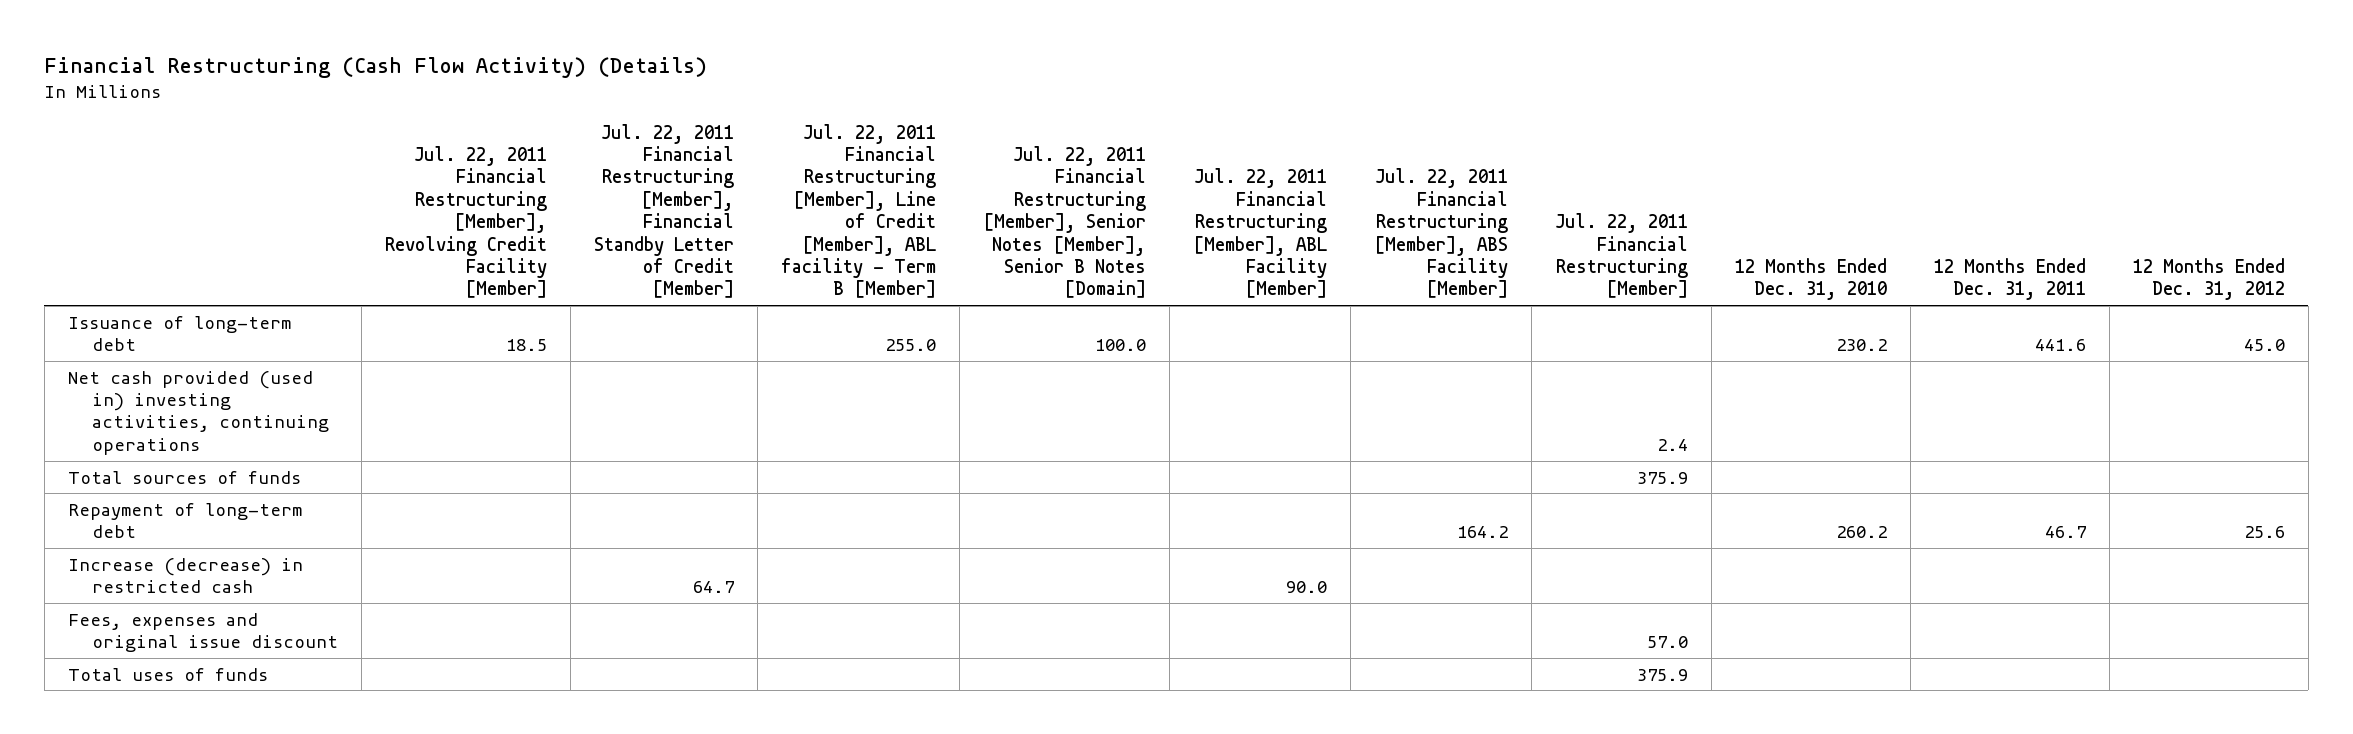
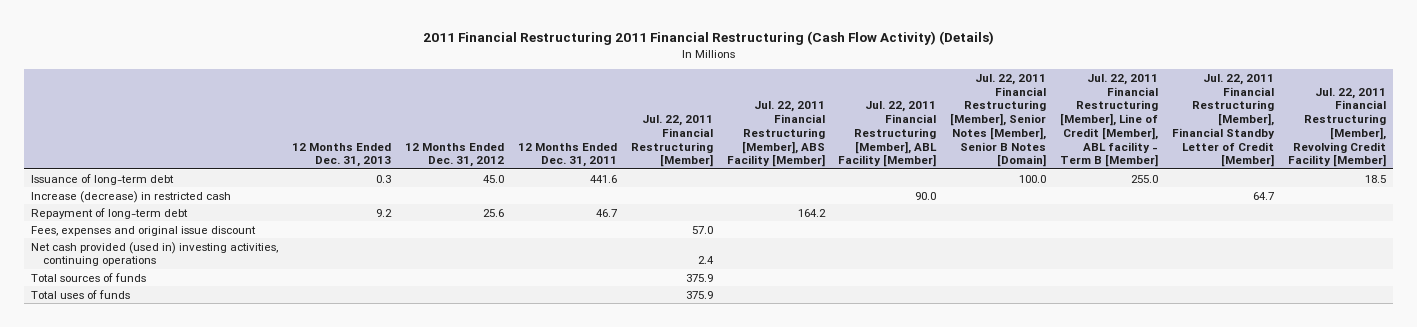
[44,56,708,78] Financial Restructuring (Cash Flow Activity) (Details) -> [422,31,994,46] 2011 Financial Restructuring 2011 Financial Restructuring (Cash Flow Activity) (Details)
[1734,257,1887,301] 12 Months Ended Dec. 31, 2010 -> none
none -> [292,142,392,168] 12 Months Ended Dec. 31, 2013
[67,502,302,538] Repayment of long-term debt -> [31,207,189,219] Repayment of long-term debt
[67,370,329,455] Net cash provided (used in) investing activities, continuing operations -> [31,241,279,267] Net cash provided (used in) investing activities, continuing operations
[67,470,301,484] Total sources of funds -> [31,272,147,282] Total sources of funds

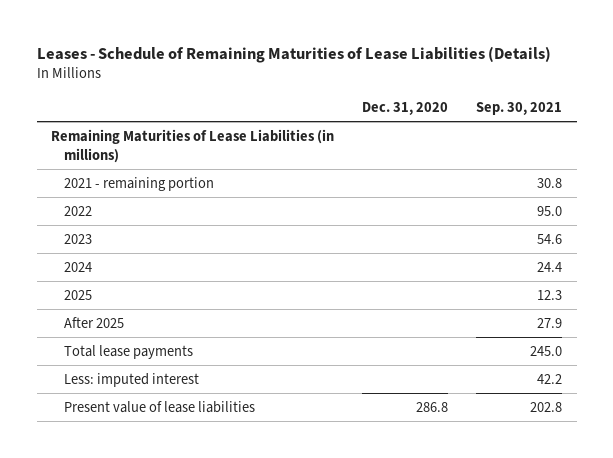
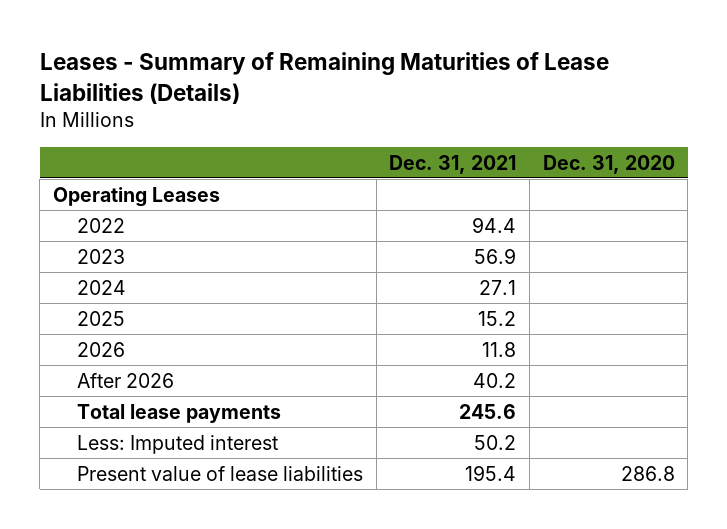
[36,45,551,63] Leases - Schedule of Remaining Maturities of Lease Liabilities (Details) -> [39,52,609,104] Leases - Summary of Remaining Maturities of Lease Liabilities (Details)
[476,101,563,115] Sep. 30, 2021 -> none
none -> [389,154,517,174] Dec. 31, 2021
[64,176,215,191] 2021 - remaining portion -> none
[50,128,334,163] Remaining Maturities of Lease Liabilities (in millions) -> [52,186,220,207] Operating Leases
[64,316,125,328] After 2025 -> none
none -> [76,341,125,357] 2026
none -> [76,372,174,388] After 2026
[64,372,200,387] Less: imputed interest -> [76,434,278,454] Less: Imputed interest

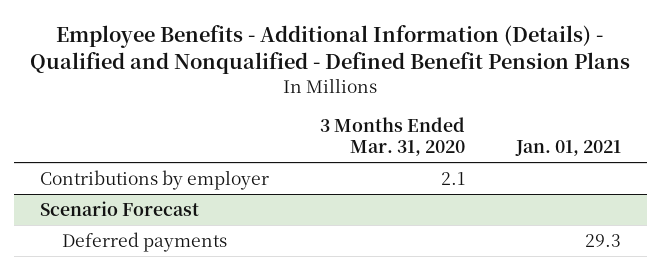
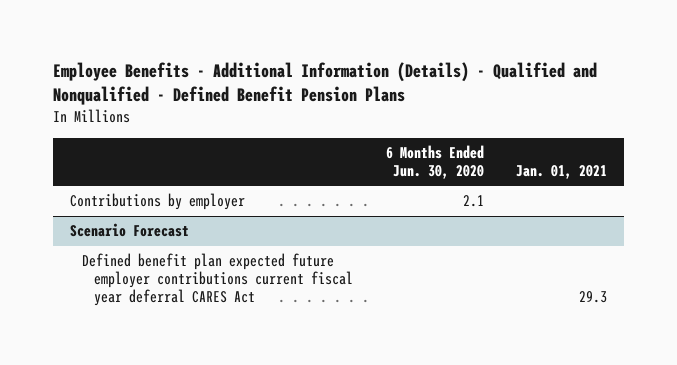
[319,117,465,156] 3 Months Ended Mar. 31, 2020 -> none
none -> [385,144,484,179] 6 Months Ended Jun. 30, 2020
[61,232,227,253] Deferred payments -> [81,253,353,307] Defined benefit plan expected future employer contributions current fiscal year deferral CARES Act

